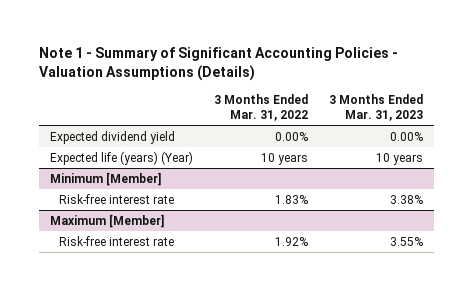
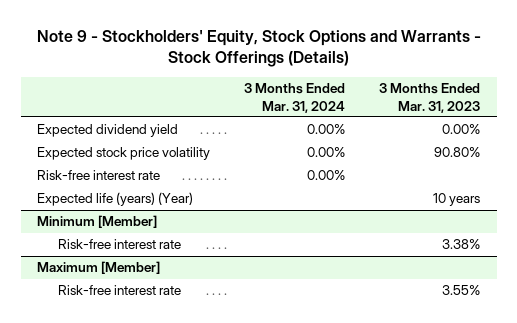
[39,47,399,82] Note 1 - Summary of Significant Accounting Policies - Valuation Assumptions (Details) -> [36,29,481,68] Note 9 - Stockholders' Equity, Stock Options and Warrants - Stock Offerings (Details)
[214,94,309,121] 3 Months Ended Mar. 31, 2022 -> none
none -> [244,83,346,113] 3 Months Ended Mar. 31, 2024
none -> [37,147,211,161] Expected stock price volatility
none -> [37,170,161,181] Risk-free interest rate

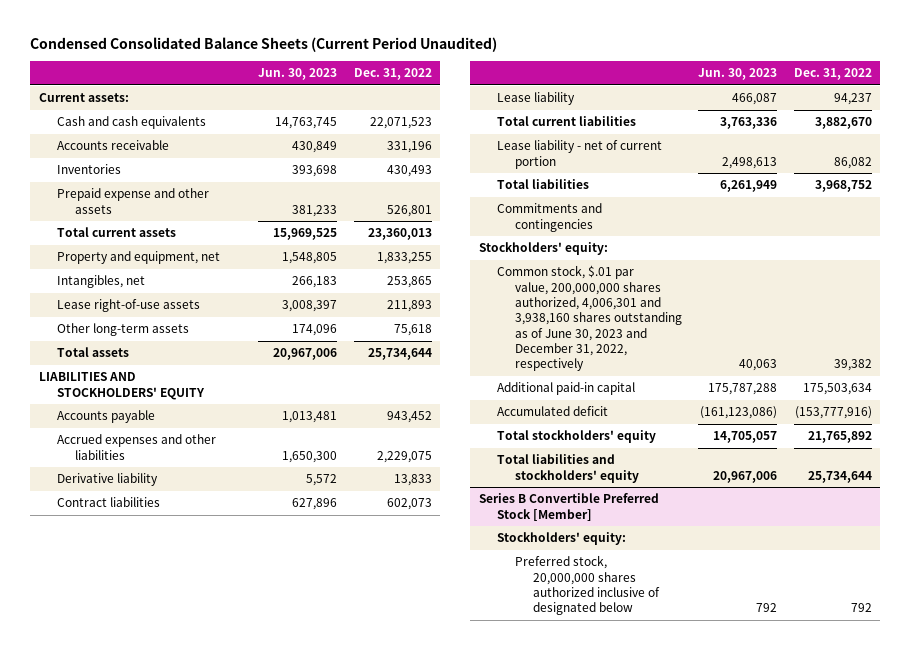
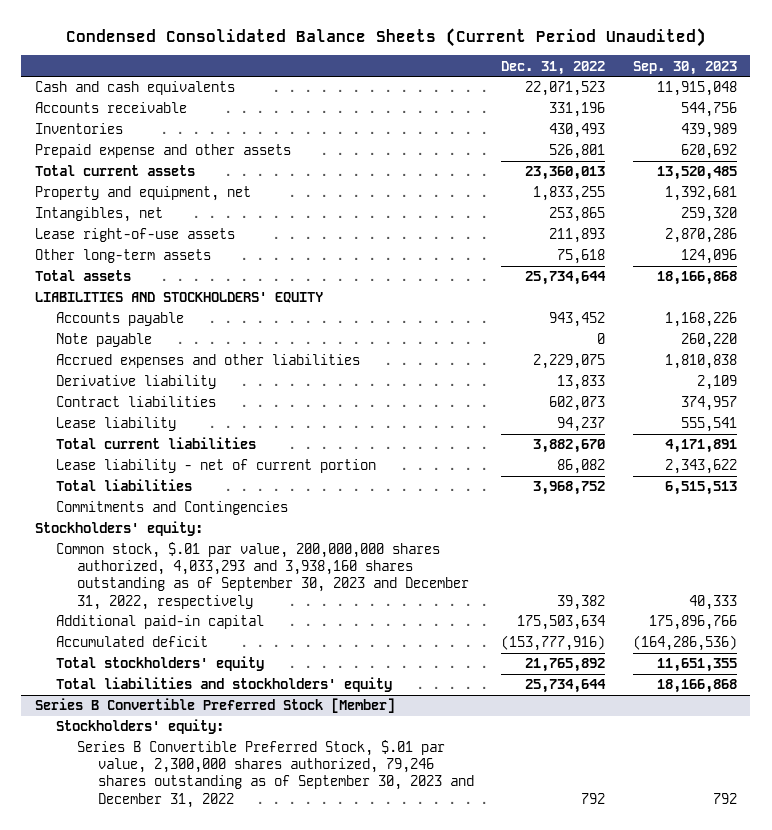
[258,68,338,81] Jun. 30, 2023 -> none
none -> [632,60,737,75] Sep. 30, 2023
[38,93,129,103] Current assets: -> none
none -> [55,333,152,348] Note payable
[496,203,602,232] Commitments and contingencies -> [55,501,288,516] Commitments and Contingencies
[496,265,682,372] Common stock, $.01 par value, 200,000,000 shares authorized, 4,006,301 and 3,938,160 shares outstanding as of June 30, 2023 and December 31, 2022, respectively -> [55,542,469,610] Common stock, $.01 par value, 200,000,000 shares authorized, 4,033,293 and 3,938,160 shares outstanding as of September 30, 2023 and December 31, 2022, respectively
[514,555,660,616] Preferred stock, 20,000,000 shares authorized inclusive of designated below -> [76,740,474,808] Series B Convertible Preferred Stock, $.01 par value, 2,300,000 shares authorized, 79,246 shares outstanding as of September 30, 2023 and December 31, 2022

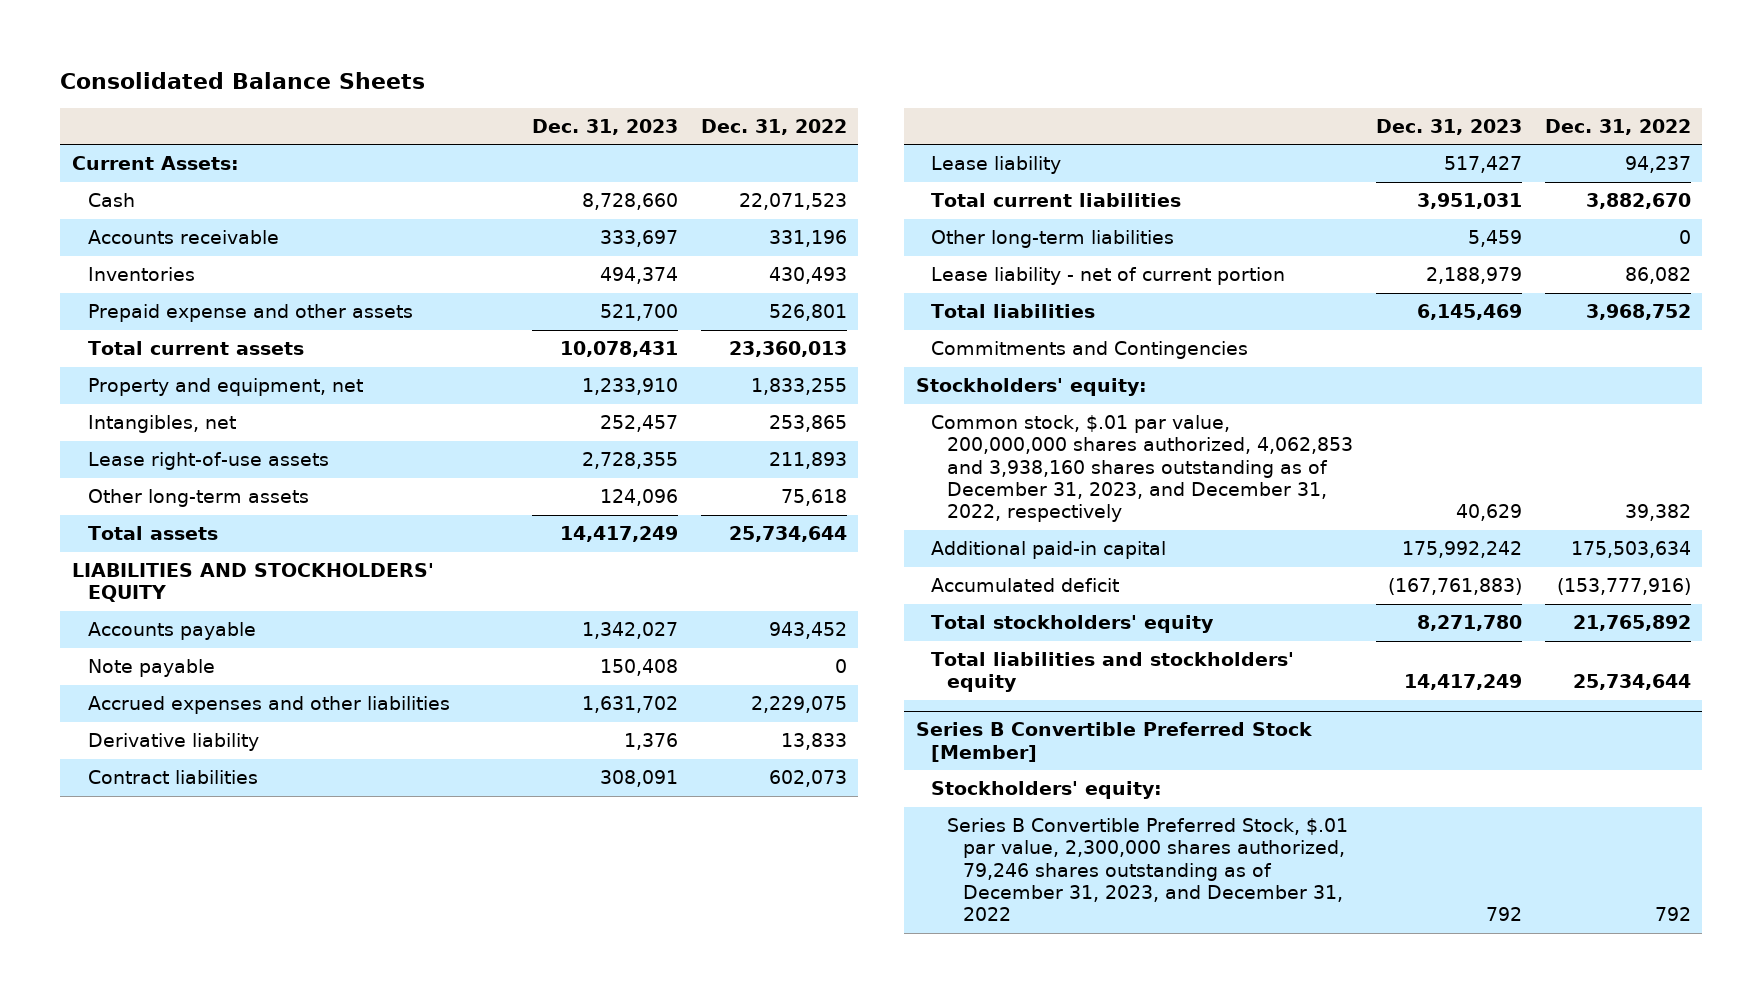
[65,27,706,47] Condensed Consolidated Balance Sheets (Current Period Unaudited) -> [60,72,426,90] Consolidated Balance Sheets
[632,60,737,75] Sep. 30, 2023 -> none
none -> [532,118,679,135] Dec. 31, 2023
none -> [71,156,239,171] Current Assets:
[34,81,235,96] Cash and cash equivalents -> [87,193,135,208] Cash
none -> [931,230,1175,249] Other long-term liabilities
[55,542,469,610] Common stock, $.01 par value, 200,000,000 shares authorized, 4,033,293 and 3,938,160 shares outstanding as of September 30, 2023 and December 31, 2022, respectively -> [931,415,1354,523] Common stock, $.01 par value, 200,000,000 shares authorized, 4,062,853 and 3,938,160 shares outstanding as of December 31, 2023, and December 31, 2022, respectively
[76,740,474,808] Series B Convertible Preferred Stock, $.01 par value, 2,300,000 shares authorized, 79,246 shares outstanding as of September 30, 2023 and December 31, 2022 -> [947,818,1349,922] Series B Convertible Preferred Stock, $.01 par value, 2,300,000 shares authorized, 79,246 shares outstanding as of December 31, 2023, and December 31, 2022

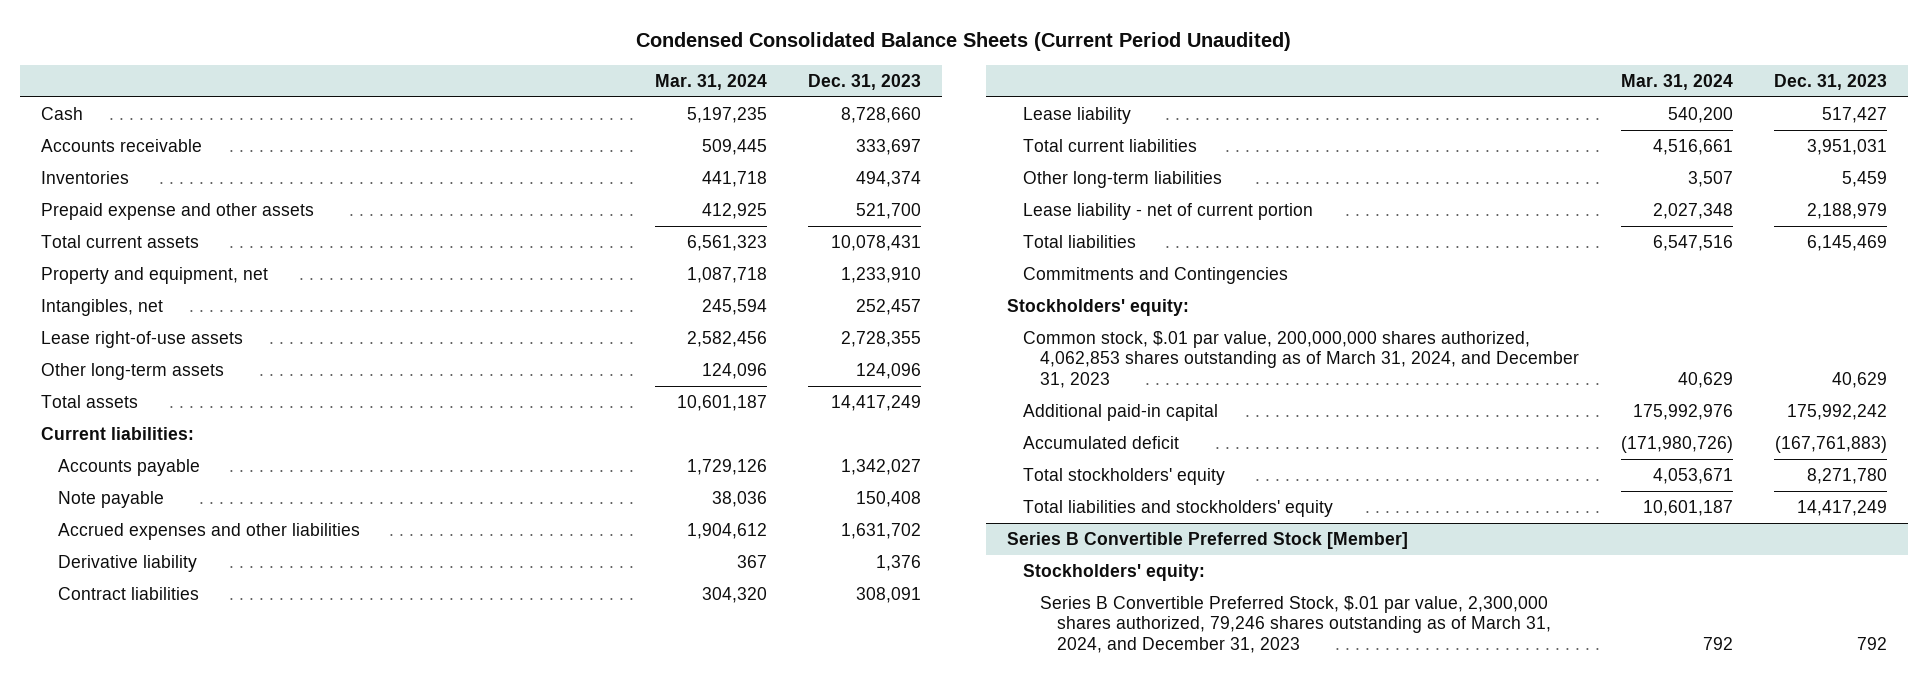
[60,72,426,90] Consolidated Balance Sheets -> [635,32,1291,52] Condensed Consolidated Balance Sheets (Current Period Unaudited)
[700,118,847,135] Dec. 31, 2022 -> none
none -> [654,73,767,90] Mar. 31, 2024
[71,156,239,171] Current Assets: -> none
[71,563,434,603] LIABILITIES AND STOCKHOLDERS' EQUITY -> none
none -> [40,427,194,441] Current liabilities:
[931,415,1354,523] Common stock, $.01 par value, 200,000,000 shares authorized, 4,062,853 and 3,938,160 shares outstanding as of December 31, 2023, and December 31, 2022, respectively -> [1023,331,1579,388] Common stock, $.01 par value, 200,000,000 shares authorized, 4,062,853 shares outstanding as of March 31, 2024, and December 31, 2023
[947,818,1349,922] Series B Convertible Preferred Stock, $.01 par value, 2,300,000 shares authorized, 79,246 shares outstanding as of December 31, 2023, and December 31, 2022 -> [1039,596,1551,653] Series B Convertible Preferred Stock, $.01 par value, 2,300,000 shares authorized, 79,246 shares outstanding as of March 31, 2024, and December 31, 2023

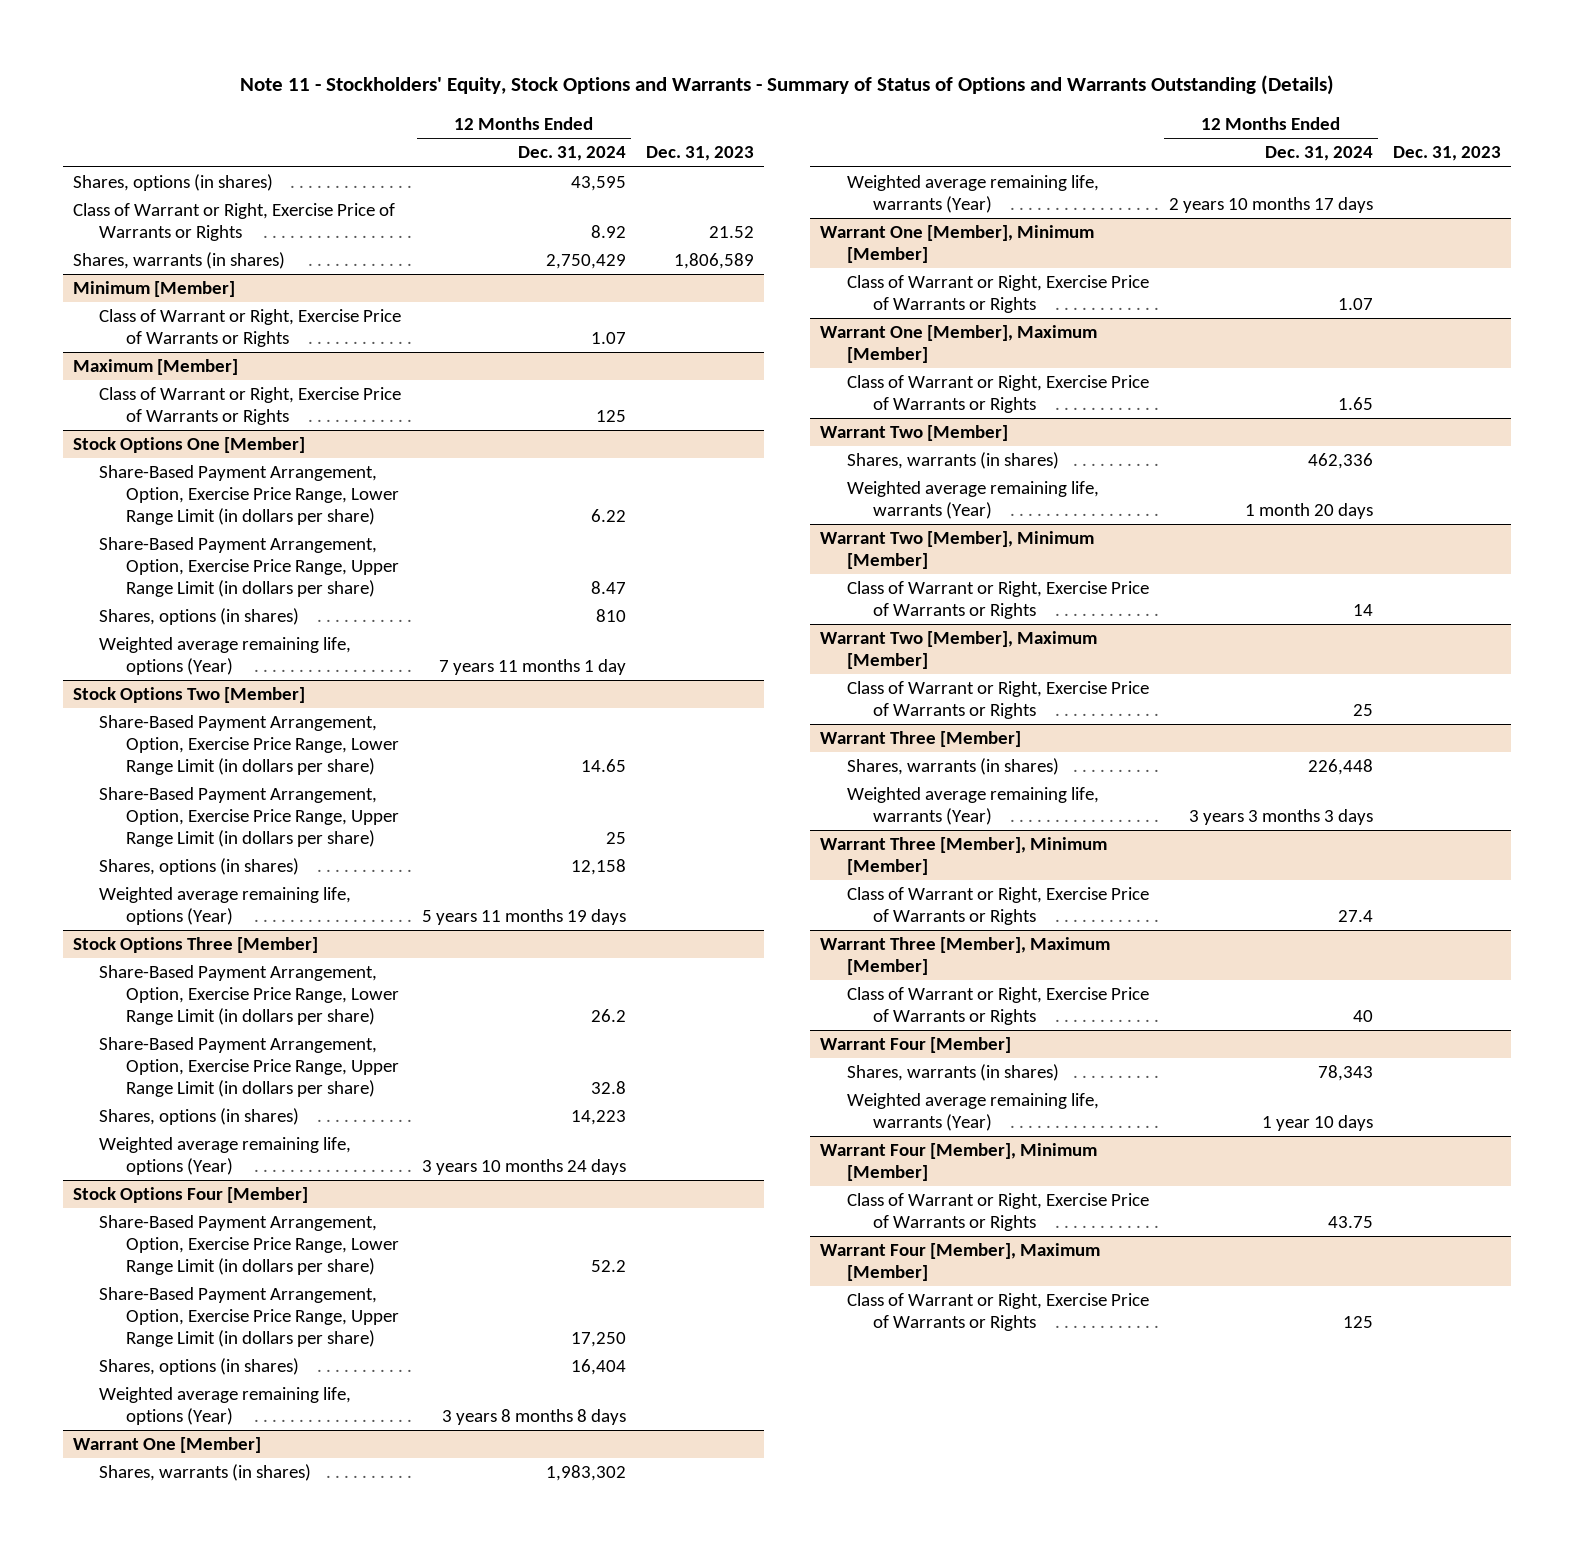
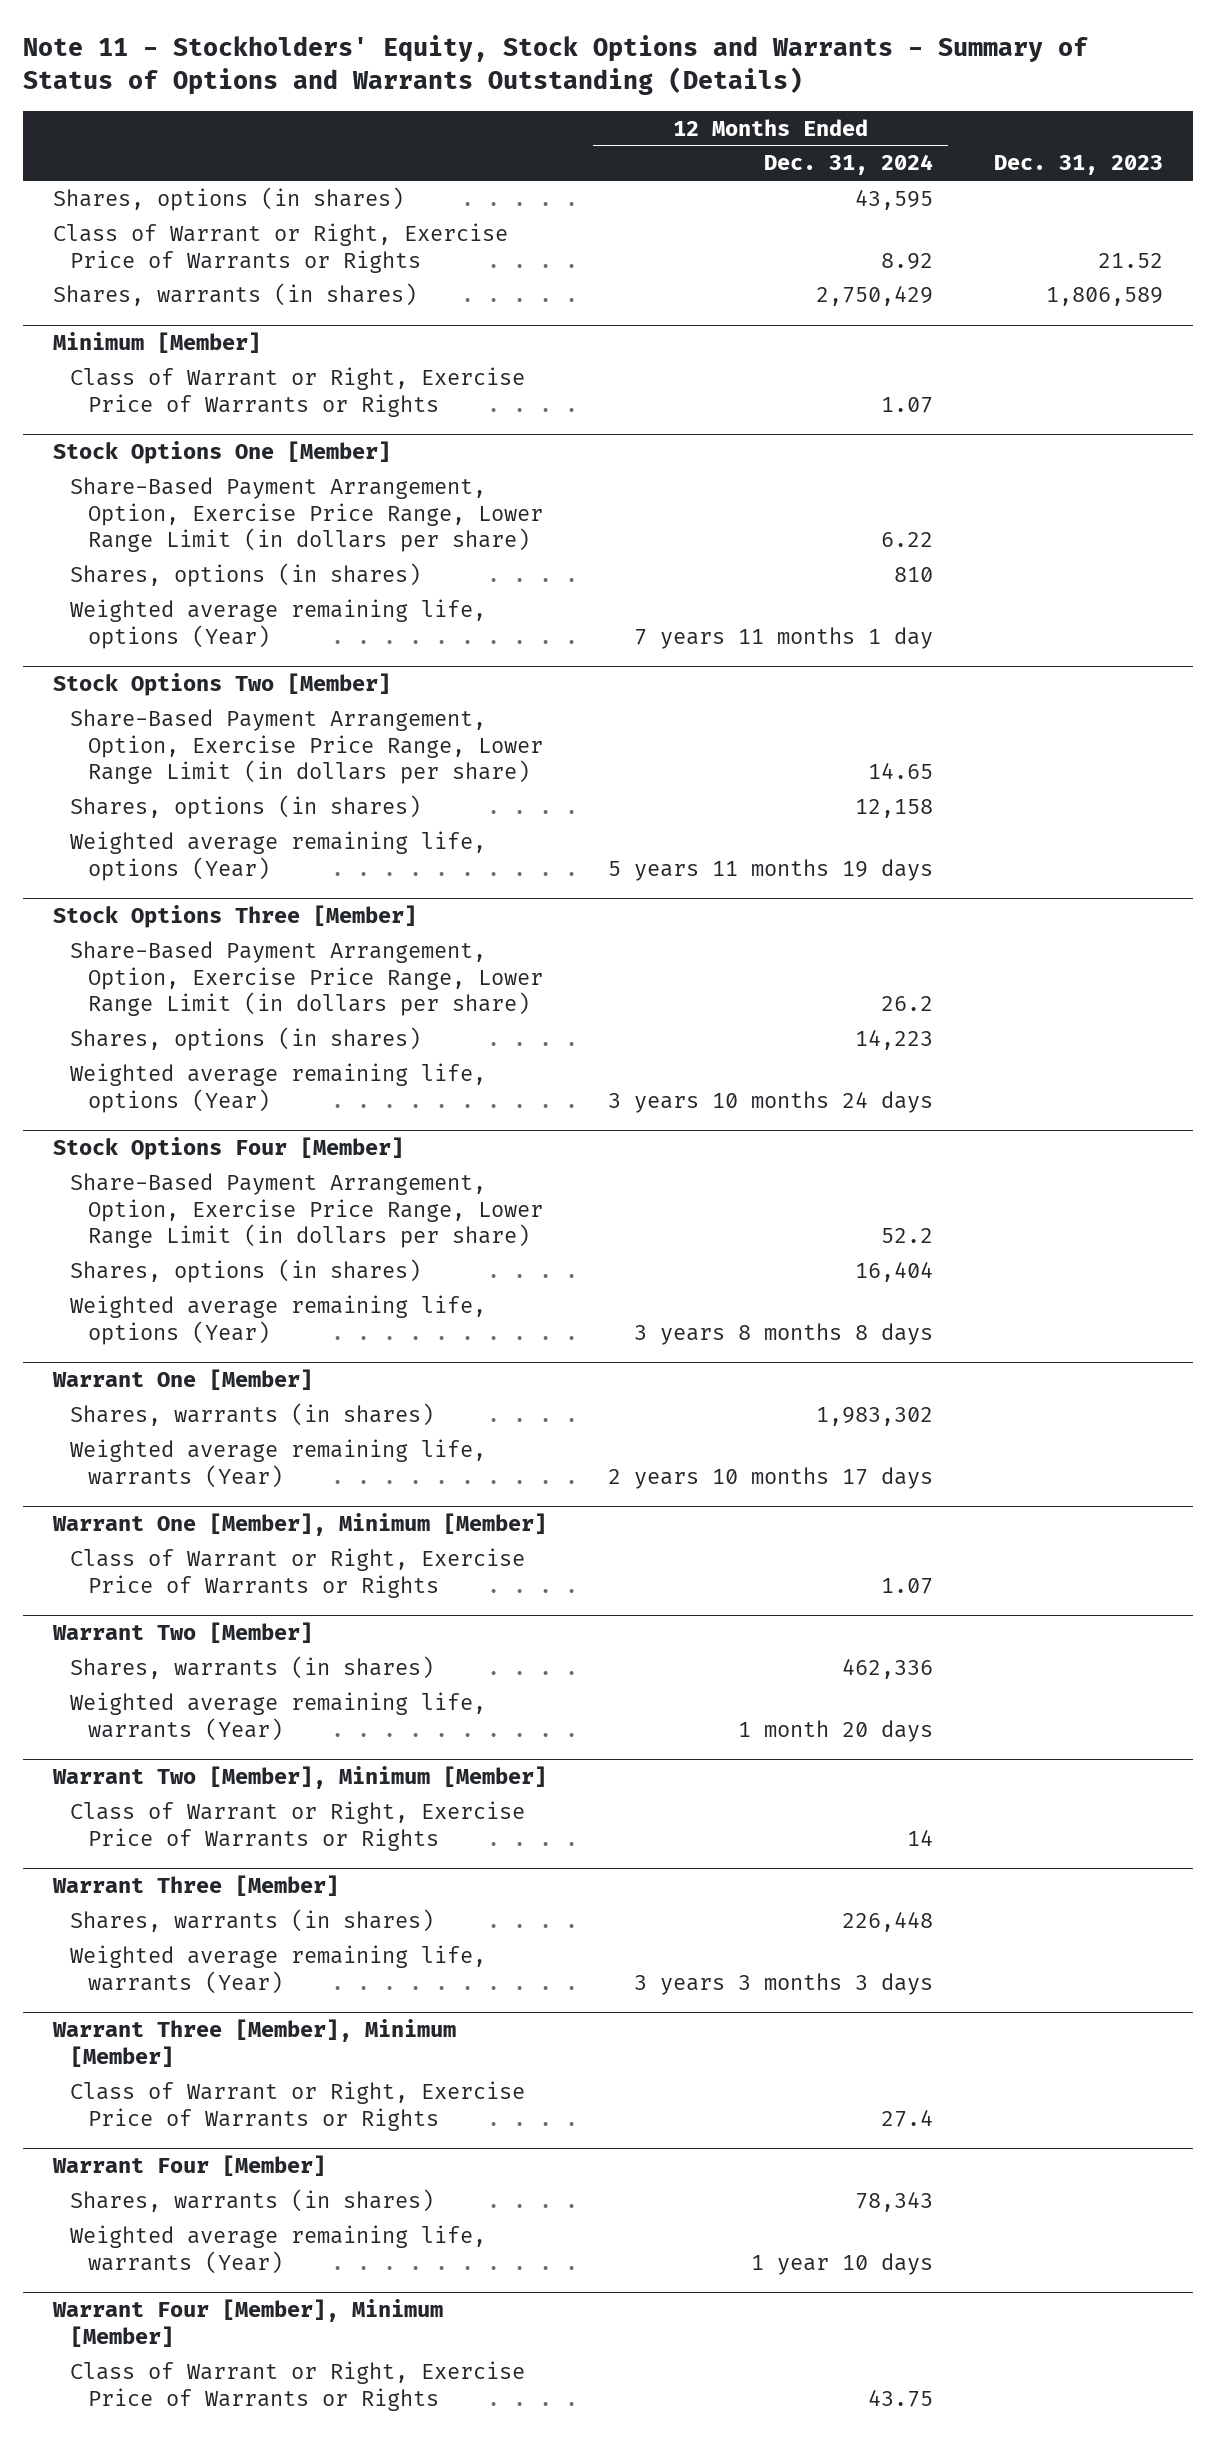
[72,359,238,376] Maximum [Member] -> none
[99,387,402,426] Class of Warrant or Right, Exercise Price of Warrants or Rights -> none
[99,537,400,598] Share-Based Payment Arrangement, Option, Exercise Price Range, Upper Range Limit (in dollars per share) -> none
[99,787,400,848] Share-Based Payment Arrangement, Option, Exercise Price Range, Upper Range Limit (in dollars per share) -> none
[99,1037,400,1098] Share-Based Payment Arrangement, Option, Exercise Price Range, Upper Range Limit (in dollars per share) -> none
[99,1287,400,1348] Share-Based Payment Arrangement, Option, Exercise Price Range, Upper Range Limit (in dollars per share) -> none
[819,325,1097,364] Warrant One [Member], Maximum [Member] -> none
[846,375,1149,414] Class of Warrant or Right, Exercise Price of Warrants or Rights -> none
[819,631,1097,670] Warrant Two [Member], Maximum [Member] -> none
[846,681,1149,720] Class of Warrant or Right, Exercise Price of Warrants or Rights -> none
[819,937,1110,976] Warrant Three [Member], Maximum [Member] -> none
[846,987,1149,1026] Class of Warrant or Right, Exercise Price of Warrants or Rights -> none
[819,1243,1100,1282] Warrant Four [Member], Maximum [Member] -> none
[846,1293,1149,1332] Class of Warrant or Right, Exercise Price of Warrants or Rights -> none

